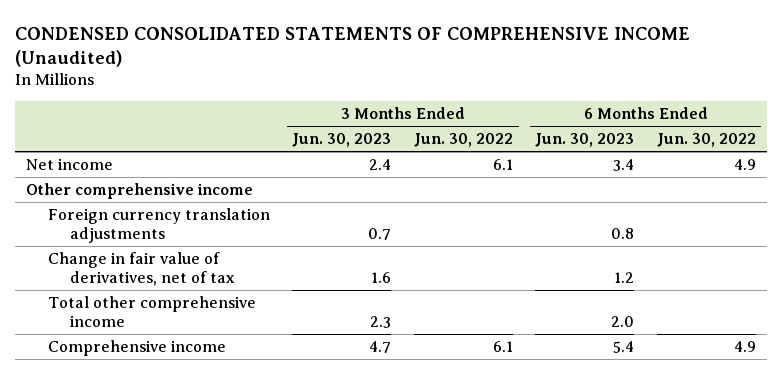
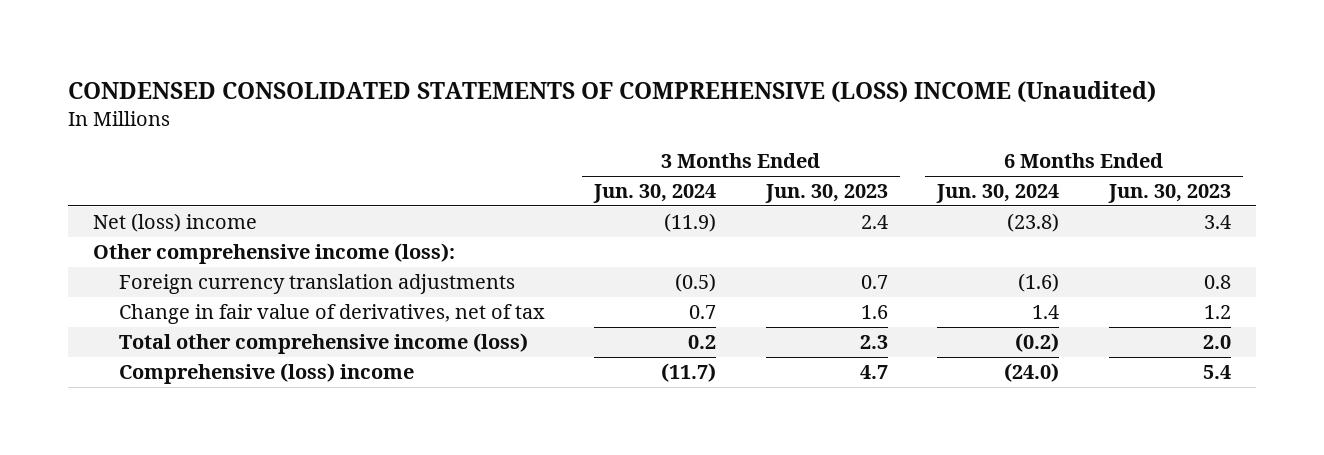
[15,26,691,68] CONDENSED CONSOLIDATED STATEMENTS OF COMPREHENSIVE INCOME (Unaudited) -> [68,81,1157,104] CONDENSED CONSOLIDATED STATEMENTS OF COMPREHENSIVE (LOSS) INCOME (Unaudited)
[413,133,513,148] Jun. 30, 2022 -> none
[656,133,756,148] Jun. 30, 2022 -> none
none -> [593,184,717,204] Jun. 30, 2024
none -> [936,184,1060,204] Jun. 30, 2024
[26,157,114,170] Net income -> [93,213,258,233] Net (loss) income
[26,182,254,199] Other comprehensive income -> [93,243,456,265] Other comprehensive income (loss):
[47,295,256,328] Total other comprehensive income -> [118,333,528,355] Total other comprehensive income (loss)
[47,339,226,356] Comprehensive income -> [118,363,414,385] Comprehensive (loss) income

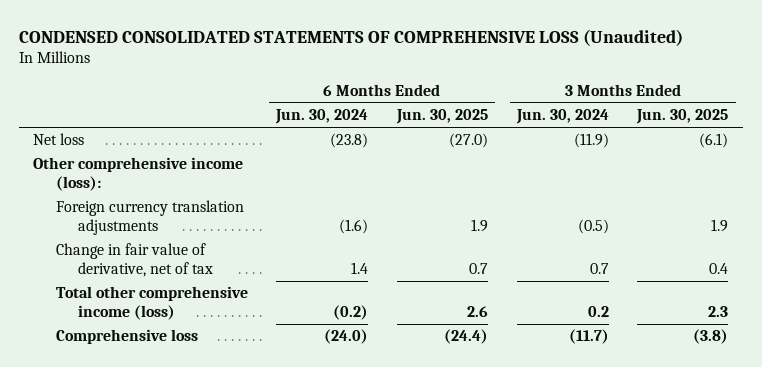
[68,81,1157,104] CONDENSED CONSOLIDATED STATEMENTS OF COMPREHENSIVE (LOSS) INCOME (Unaudited) -> [19,28,684,46] CONDENSED CONSOLIDATED STATEMENTS OF COMPREHENSIVE LOSS (Unaudited)
[764,184,888,204] Jun. 30, 2023 -> none
[1107,184,1231,204] Jun. 30, 2023 -> none
none -> [396,109,489,125] Jun. 30, 2025
none -> [636,109,729,125] Jun. 30, 2025
[93,213,258,233] Net (loss) income -> [33,133,85,146] Net loss
[118,304,545,325] Change in fair value of derivatives, net of tax -> [55,243,214,278] Change in fair value of derivative, net of tax
[118,363,414,385] Comprehensive (loss) income -> [55,329,198,345] Comprehensive loss

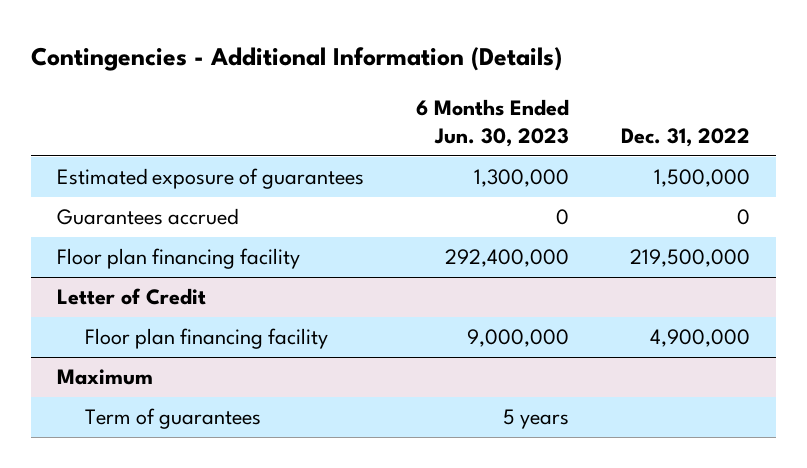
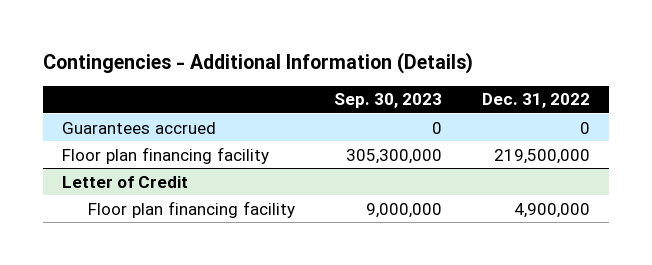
[416,98,570,147] 6 Months Ended Jun. 30, 2023 -> none
none -> [334,93,443,109] Sep. 30, 2023
[57,168,365,190] Estimated exposure of guarantees -> none
[57,369,154,386] Maximum -> none
[85,408,262,430] Term of guarantees -> none

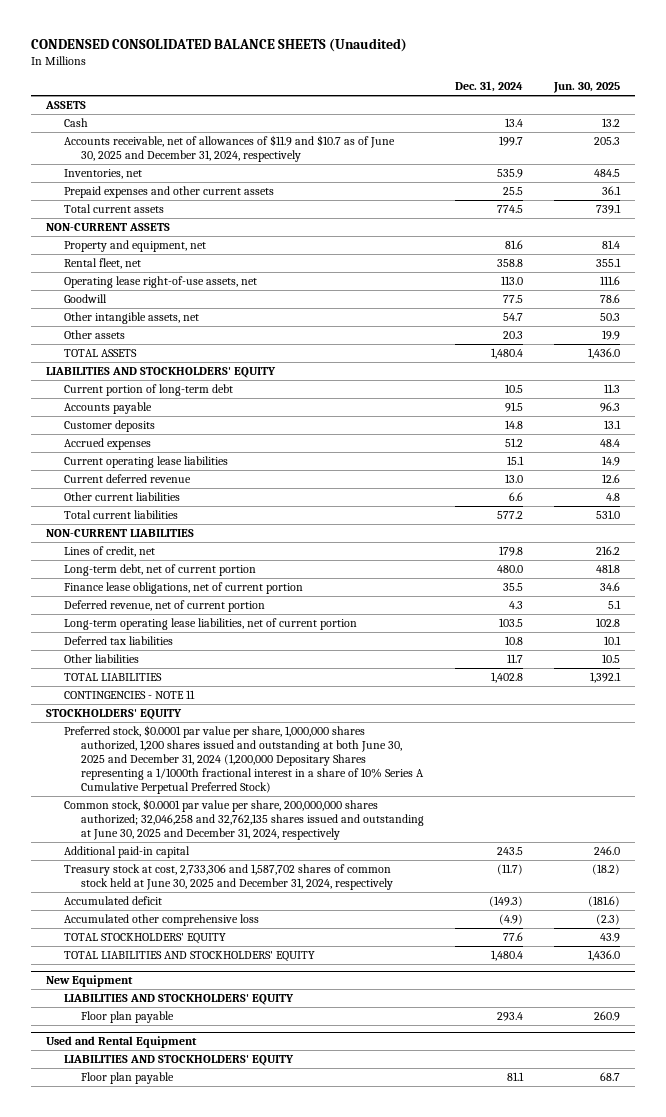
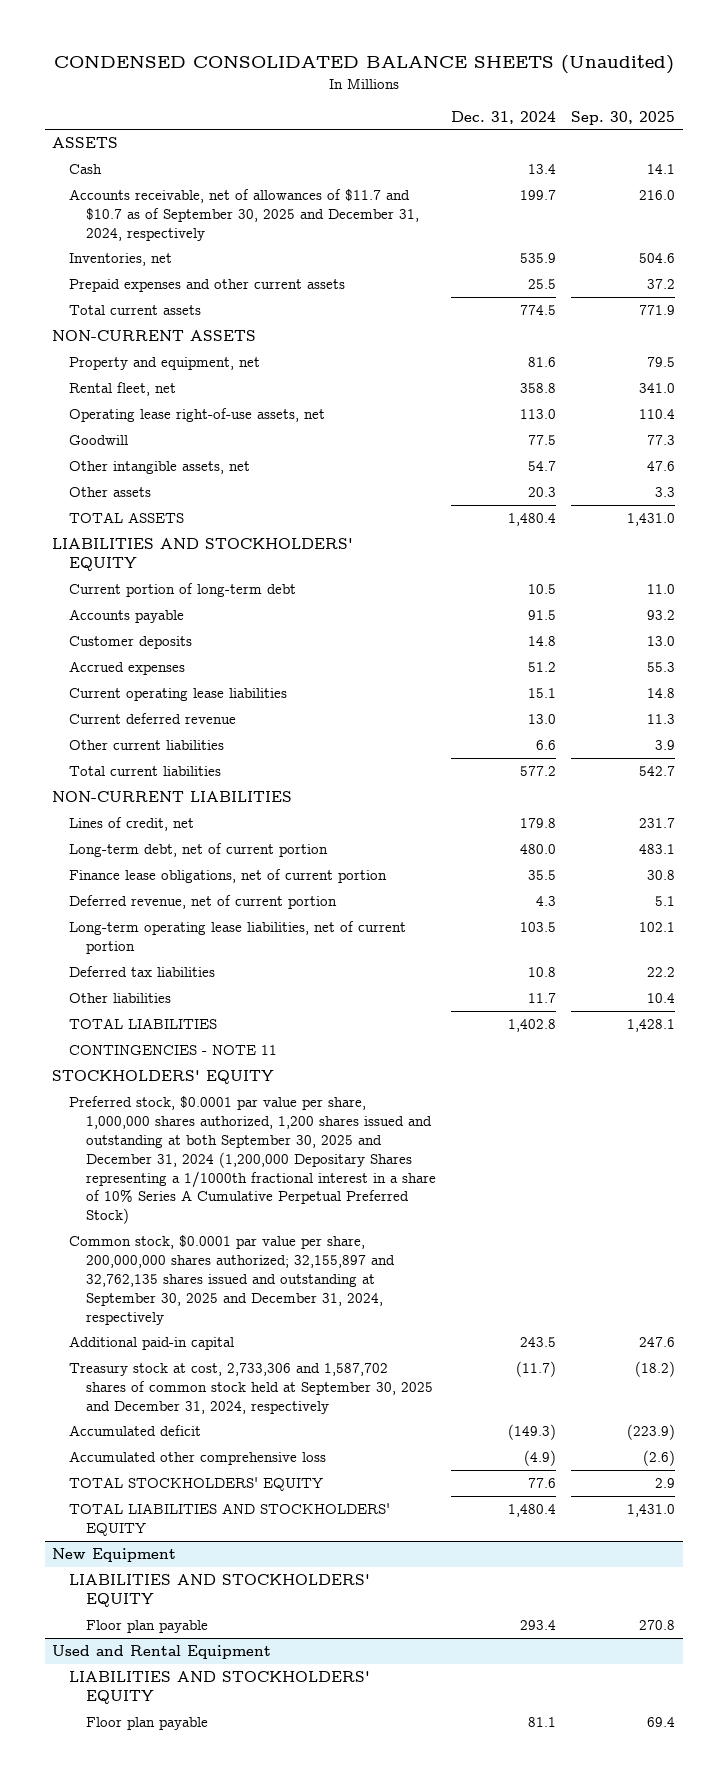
[552,82,620,94] Jun. 30, 2025 -> none
none -> [571,110,676,125] Sep. 30, 2025
[63,135,395,163] Accounts receivable, net of allowances of $11.9 and $10.7 as of June 30, 2025 and December 31, 2024, respectively -> [69,189,419,241] Accounts receivable, net of allowances of $11.7 and $10.7 as of September 30, 2025 and December 31, 2024, respectively
[63,725,425,795] Preferred stock, $0.0001 par value per share, 1,000,000 shares authorized, 1,200 shares issued and outstanding at both June 30, 2025 and December 31, 2024 (1,200,000 Depositary Shares representing a 1/1000th fractional interest in a share of 10% Series A Cumulative Perpetual Preferred Stock) -> [69,1096,436,1225] Preferred stock, $0.0001 par value per share, 1,000,000 shares authorized, 1,200 shares issued and outstanding at both September 30, 2025 and December 31, 2024 (1,200,000 Depositary Shares representing a 1/1000th fractional interest in a share of 10% Series A Cumulative Perpetual Preferred Stock)
[63,799,425,841] Common stock, $0.0001 par value per share, 200,000,000 shares authorized; 32,046,258 and 32,762,135 shares issued and outstanding at June 30, 2025 and December 31, 2024, respectively -> [69,1235,395,1325] Common stock, $0.0001 par value per share, 200,000,000 shares authorized; 32,155,897 and 32,762,135 shares issued and outstanding at September 30, 2025 and December 31, 2024, respectively
[63,864,394,891] Treasury stock at cost, 2,733,306 and 1,587,702 shares of common stock held at June 30, 2025 and December 31, 2024, respectively -> [69,1363,433,1414] Treasury stock at cost, 2,733,306 and 1,587,702 shares of common stock held at September 30, 2025 and December 31, 2024, respectively

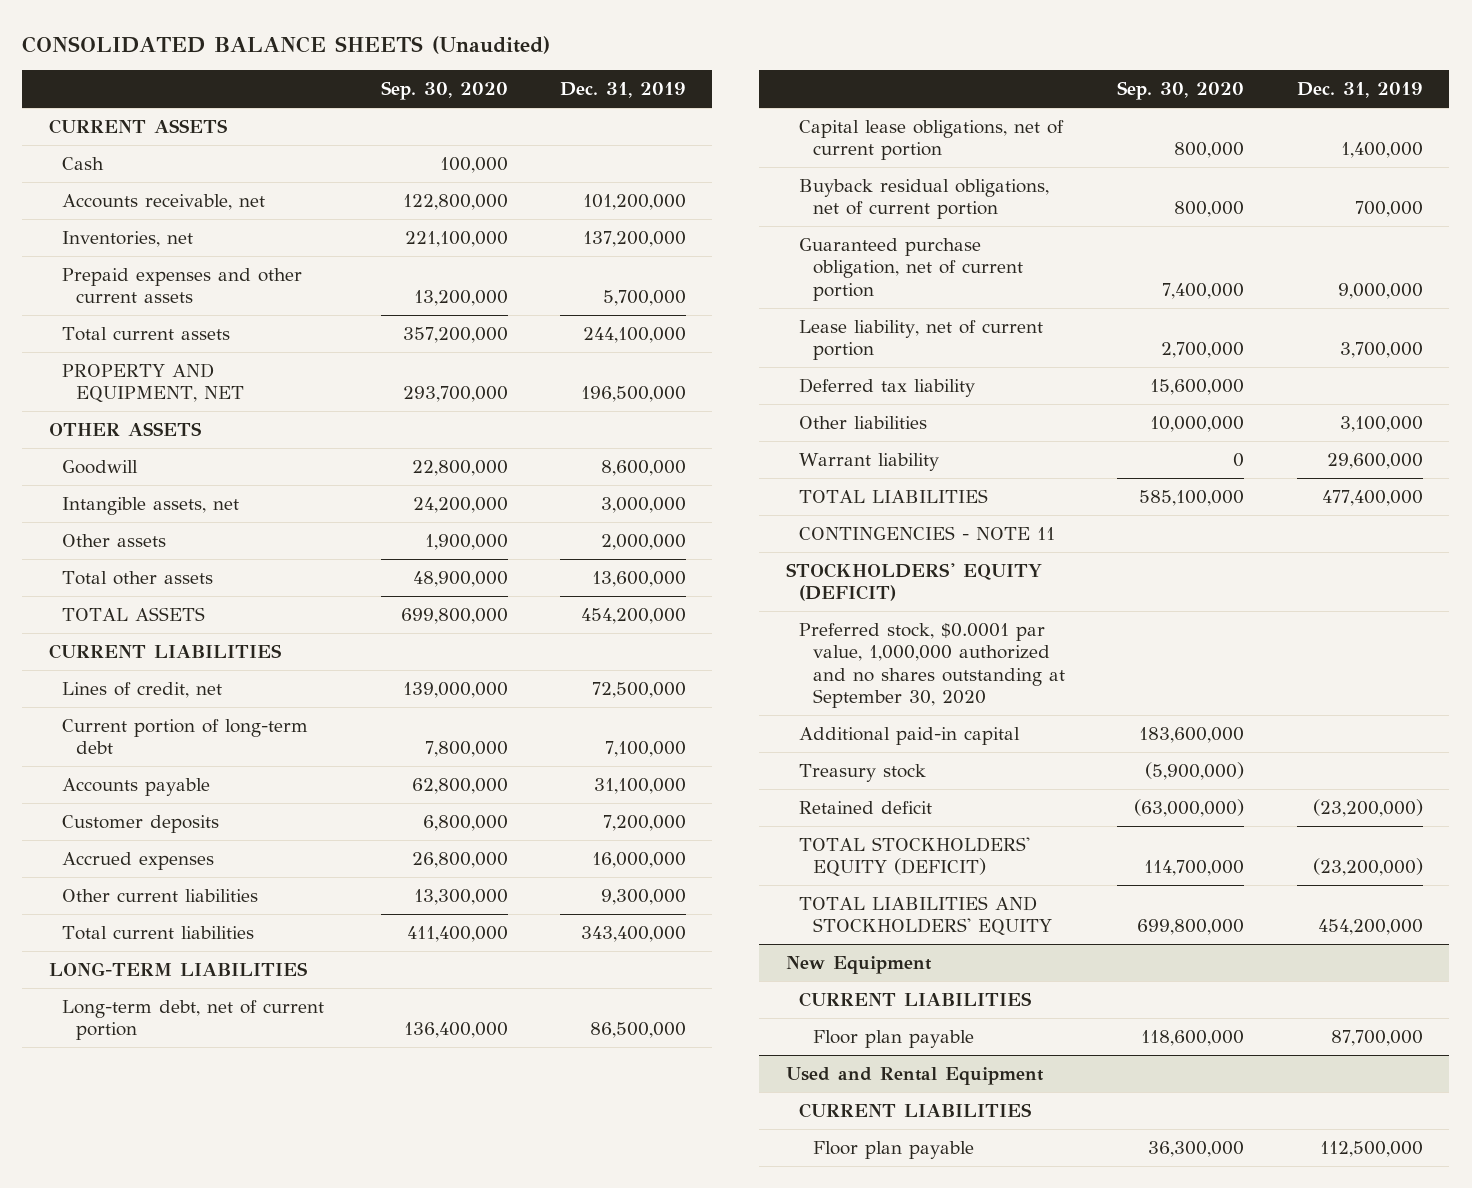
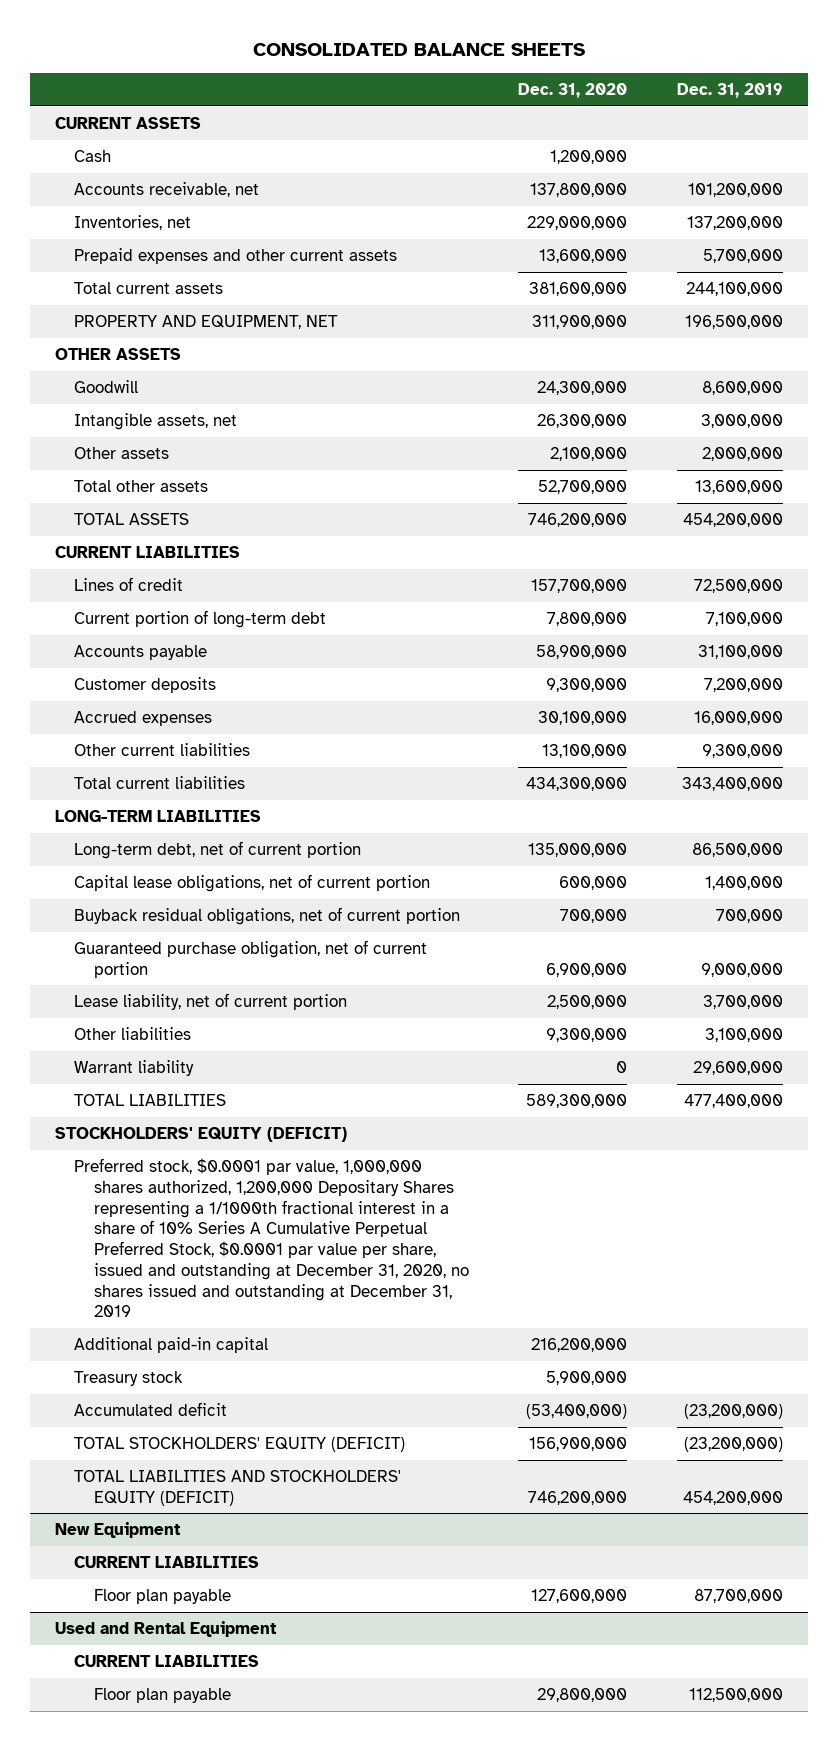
[22,35,551,54] CONSOLIDATED BALANCE SHEETS (Unaudited) -> [253,43,586,57] CONSOLIDATED BALANCE SHEETS
[380,81,508,101] Sep. 30, 2020 -> none
none -> [518,83,628,99] Dec. 31, 2020
[62,682,223,699] Lines of credit, net -> [74,577,184,592] Lines of credit
[799,378,976,398] Deferred tax liability -> none
[799,526,1056,541] CONTINGENCIES - NOTE 11 -> none
[799,623,1065,709] Preferred stock, $0.0001 par value, 1,000,000 authorized and no shares outstanding at September 30, 2020 -> [74,1158,469,1318] Preferred stock, $0.0001 par value, 1,000,000 shares authorized, 1,200,000 Depositary Shares representing a 1/1000th fractional interest in a share of 10% Series A Cumulative Perpetual Preferred Stock, $0.0001 par value per share, issued and outstanding at December 31, 2020, no shares issued and outstanding at December 31, 2019
[799,801,933,815] Retained deficit -> [74,1402,228,1417] Accumulated deficit
[799,896,1052,937] TOTAL LIABILITIES AND STOCKHOLDERS' EQUITY -> [74,1470,402,1506] TOTAL LIABILITIES AND STOCKHOLDERS' EQUITY (DEFICIT)

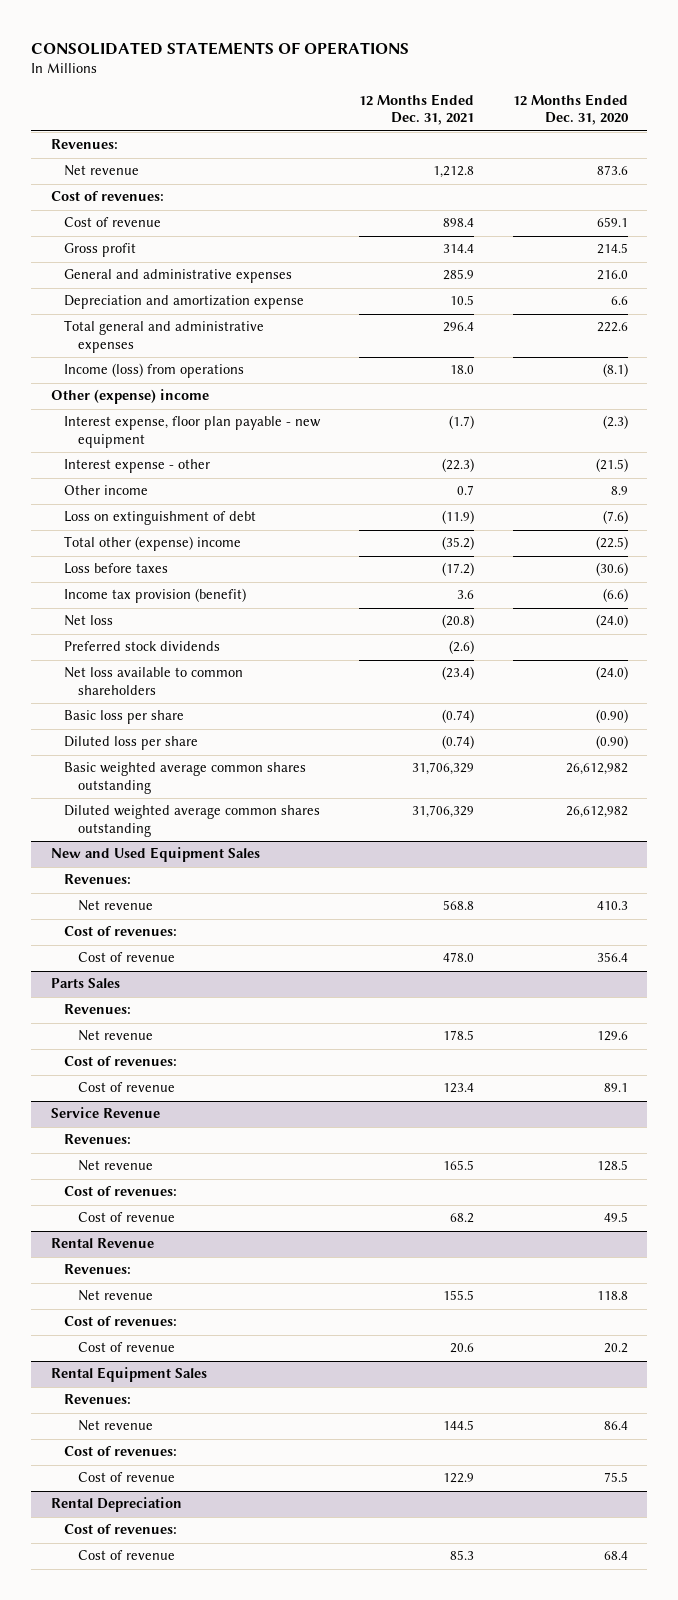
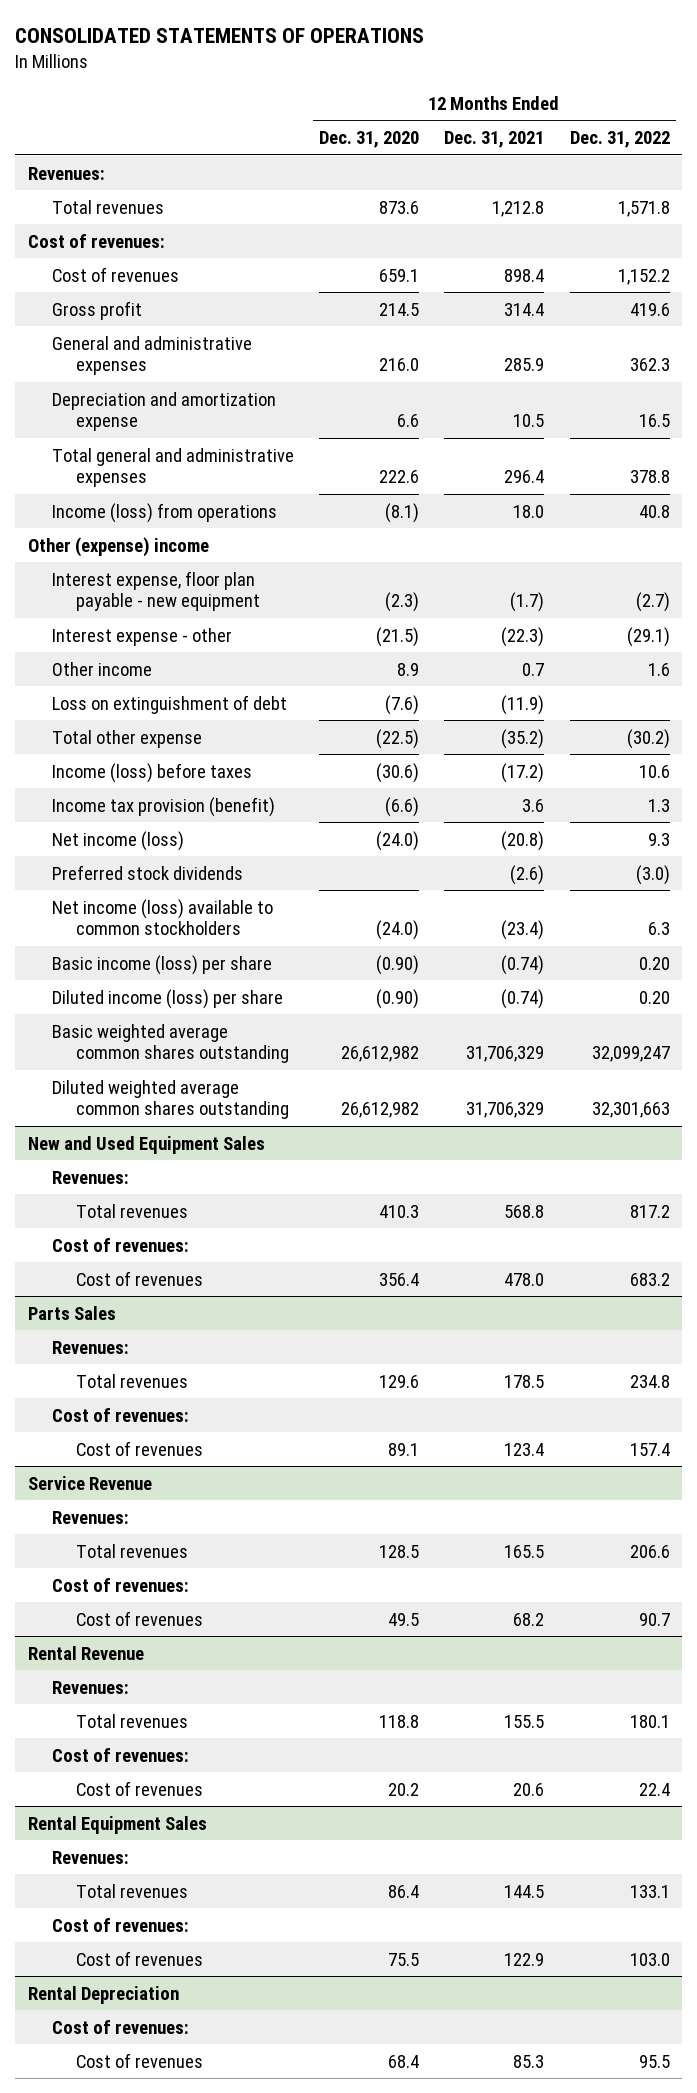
none -> [569,131,670,149] Dec. 31, 2022
[64,165,140,177] Net revenue -> [51,199,164,214] Total revenues
[64,217,162,228] Cost of revenue -> [51,266,179,282] Cost of revenues
[64,536,242,552] Total other (expense) income -> [51,729,202,748] Total other expense
[64,563,169,575] Loss before taxes -> [51,762,252,783] Income (loss) before taxes
[64,615,114,627] Net loss -> [51,830,184,851] Net income (loss)
[64,667,244,696] Net loss available to common shareholders -> [51,898,273,935] Net income (loss) available to common stockholders
[64,710,185,725] Basic loss per share -> [51,954,272,975] Basic income (loss) per share
[64,736,199,751] Diluted loss per share -> [51,988,283,1009] Diluted income (loss) per share
[78,900,154,912] Net revenue -> [75,1203,188,1218] Total revenues
[78,952,176,963] Cost of revenue -> [75,1270,203,1286] Cost of revenues
[78,1030,154,1042] Net revenue -> [75,1373,188,1388] Total revenues
[78,1082,176,1093] Cost of revenue -> [75,1440,203,1456] Cost of revenues
[78,1160,154,1172] Net revenue -> [75,1543,188,1558] Total revenues
[78,1212,176,1223] Cost of revenue -> [75,1610,203,1626] Cost of revenues
[78,1290,154,1302] Net revenue -> [75,1713,188,1728] Total revenues
[78,1342,176,1353] Cost of revenue -> [75,1780,203,1796] Cost of revenues
[78,1420,154,1432] Net revenue -> [75,1883,188,1898] Total revenues
[78,1472,176,1483] Cost of revenue -> [75,1950,203,1966] Cost of revenues
[78,1550,176,1561] Cost of revenue -> [75,2052,203,2068] Cost of revenues

